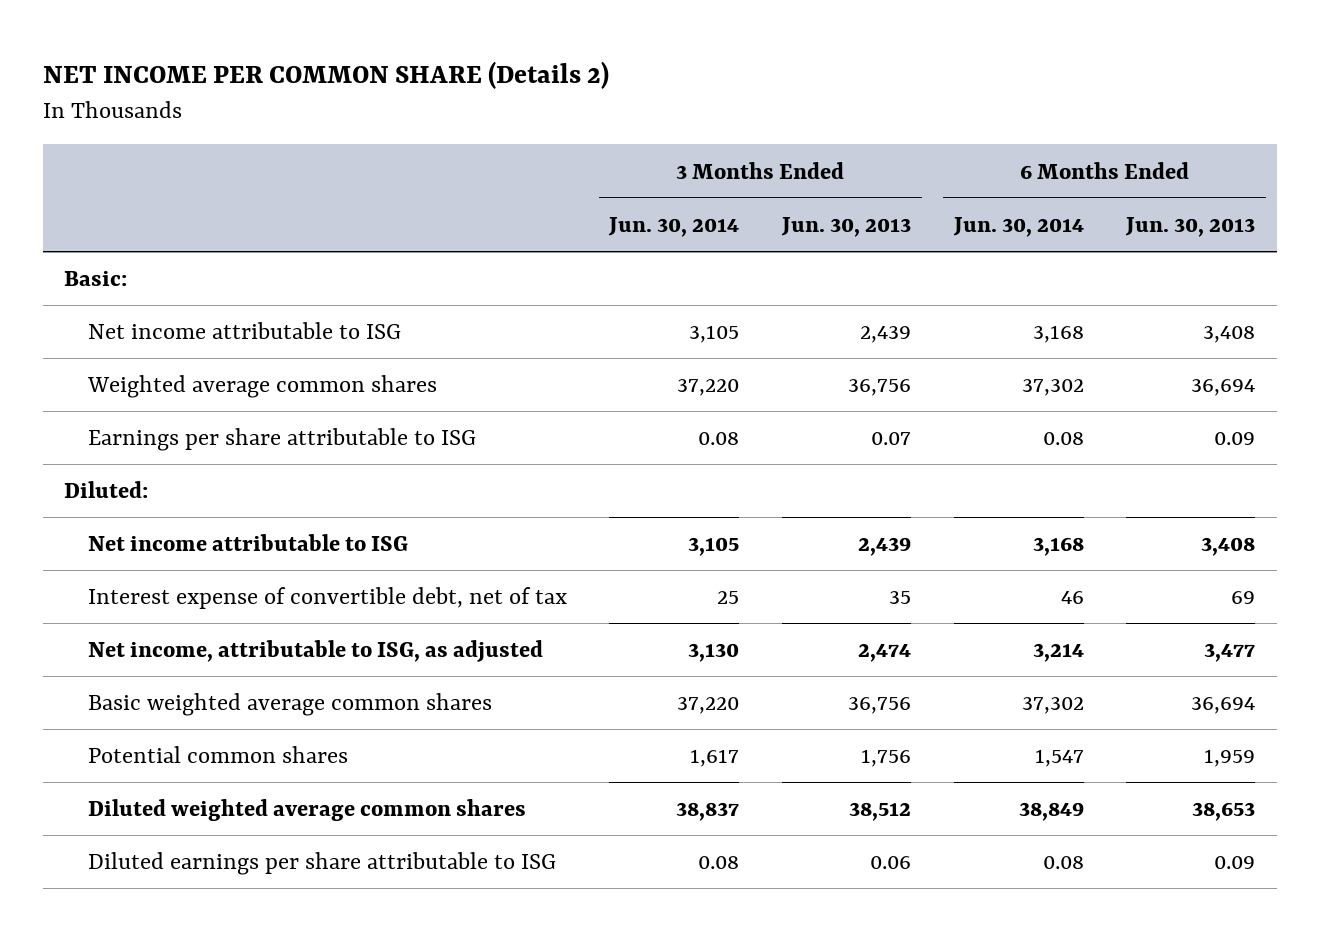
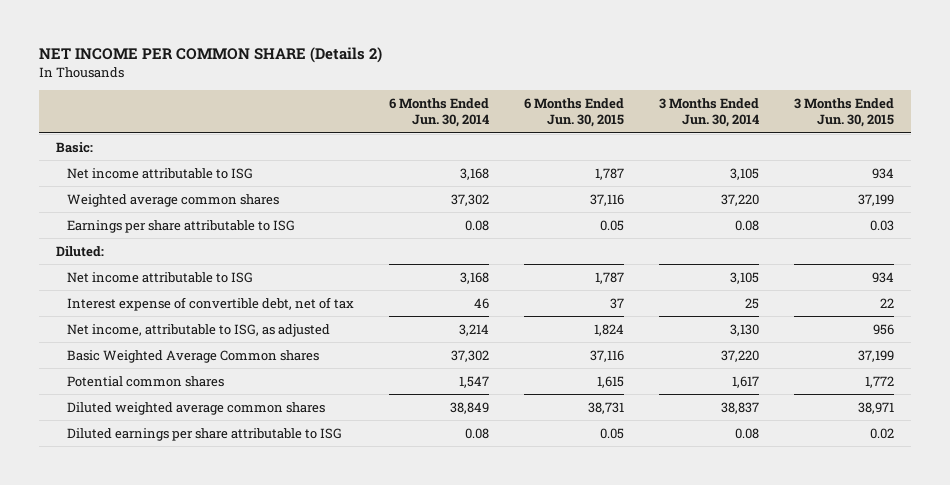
[781,216,912,237] Jun. 30, 2013 -> none
[1125,216,1256,237] Jun. 30, 2013 -> none
none -> [523,98,624,128] 6 Months Ended Jun. 30, 2015
none -> [793,98,894,128] 3 Months Ended Jun. 30, 2015
[87,693,492,717] Basic weighted average common shares -> [67,349,320,363] Basic Weighted Average Common shares

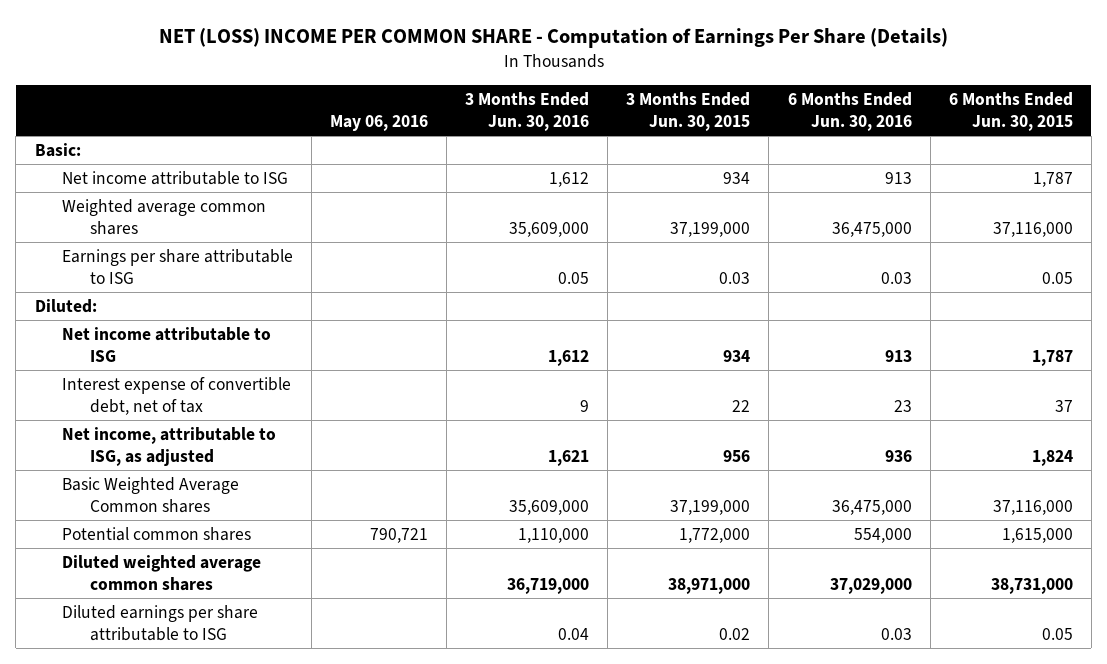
[39,47,383,64] NET INCOME PER COMMON SHARE (Details 2) -> [158,28,948,49] NET (LOSS) INCOME PER COMMON SHARE - Computation of Earnings Per Share (Details)
[389,98,490,128] 6 Months Ended Jun. 30, 2014 -> none
[658,98,759,128] 3 Months Ended Jun. 30, 2014 -> none
none -> [330,114,429,131] May 06, 2016
none -> [465,92,590,131] 3 Months Ended Jun. 30, 2016
none -> [787,92,912,131] 6 Months Ended Jun. 30, 2016
[589,193,624,206] 37,116 -> [992,221,1073,237] 37,116,000
[857,193,894,206] 37,199 -> [670,221,751,237] 37,199,000
[589,349,624,362] 37,116 -> [992,499,1073,515] 37,116,000
[857,349,894,362] 37,199 -> [670,499,751,515] 37,199,000
[596,375,624,388] 1,615 -> [1001,528,1073,544] 1,615,000
[864,375,894,388] 1,772 -> [679,528,751,544] 1,772,000
[587,401,624,414] 38,731 -> [990,577,1073,594] 38,731,000
[857,401,894,414] 38,971 -> [668,577,751,594] 38,971,000

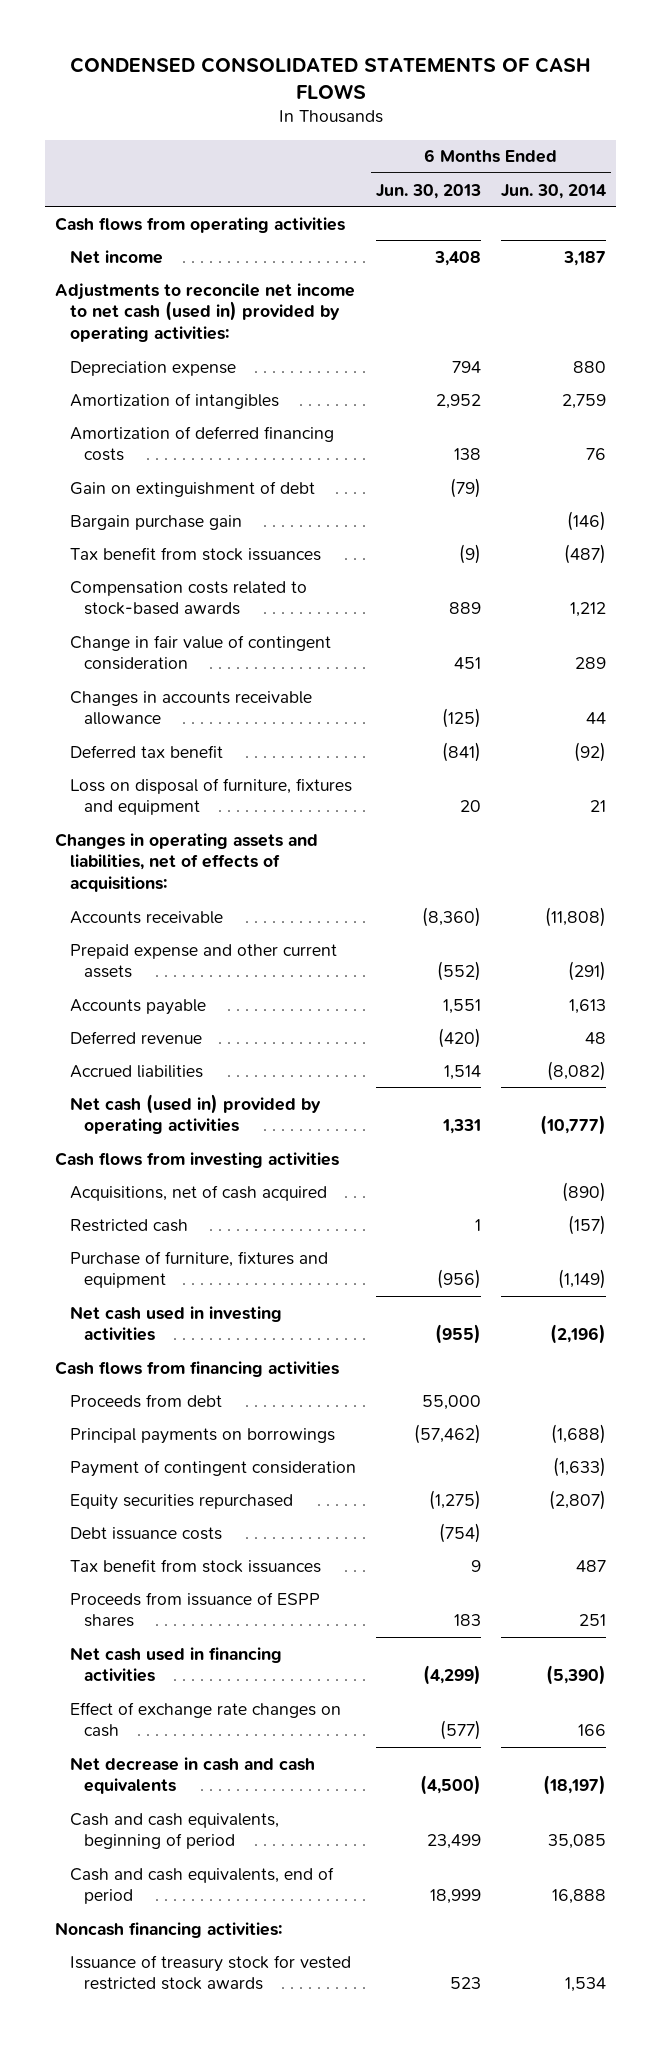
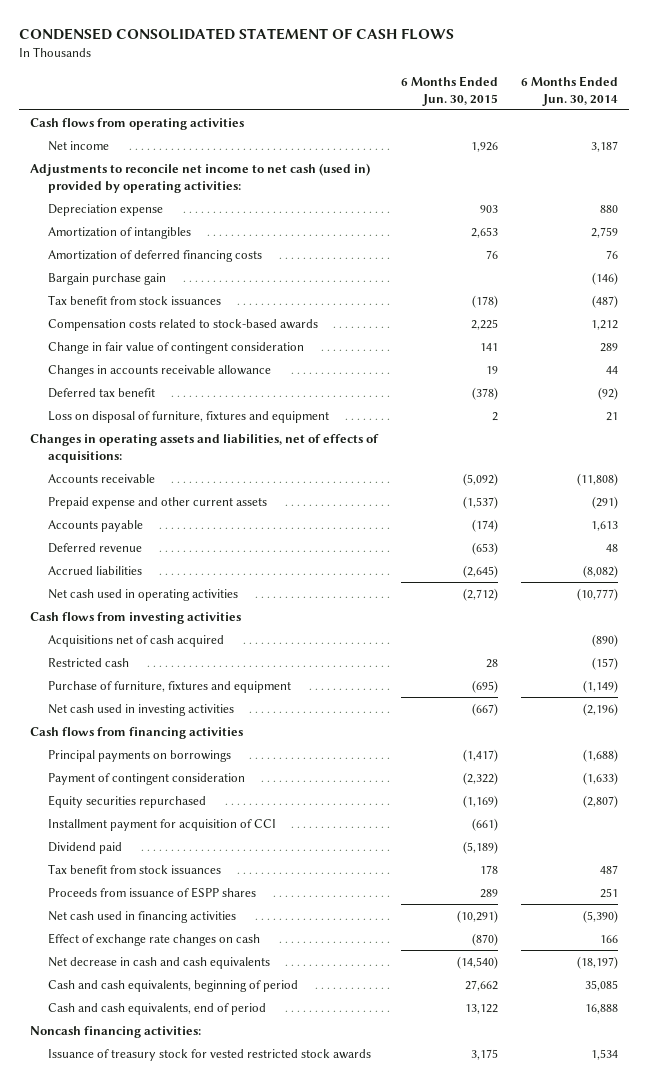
[69,57,591,99] CONDENSED CONSOLIDATED STATEMENTS OF CASH FLOWS -> [18,28,454,41] CONDENSED CONSOLIDATED STATEMENT OF CASH FLOWS
[376,183,482,199] Jun. 30, 2013 -> none
none -> [401,75,499,106] 6 Months Ended Jun. 30, 2015
[69,480,315,497] Gain on extinguishment of debt -> none
[69,1093,321,1135] Net cash (used in) provided by operating activities -> [48,588,239,601] Net cash used in operating activities
[69,1184,327,1201] Acquisitions, net of cash acquired -> [48,634,225,647] Acquisitions net of cash acquired
[69,1393,222,1408] Proceeds from debt -> none
[69,1526,222,1540] Debt issuance costs -> none
none -> [48,818,277,831] Installment payment for acquisition of CCI
none -> [48,841,123,854] Dividend paid

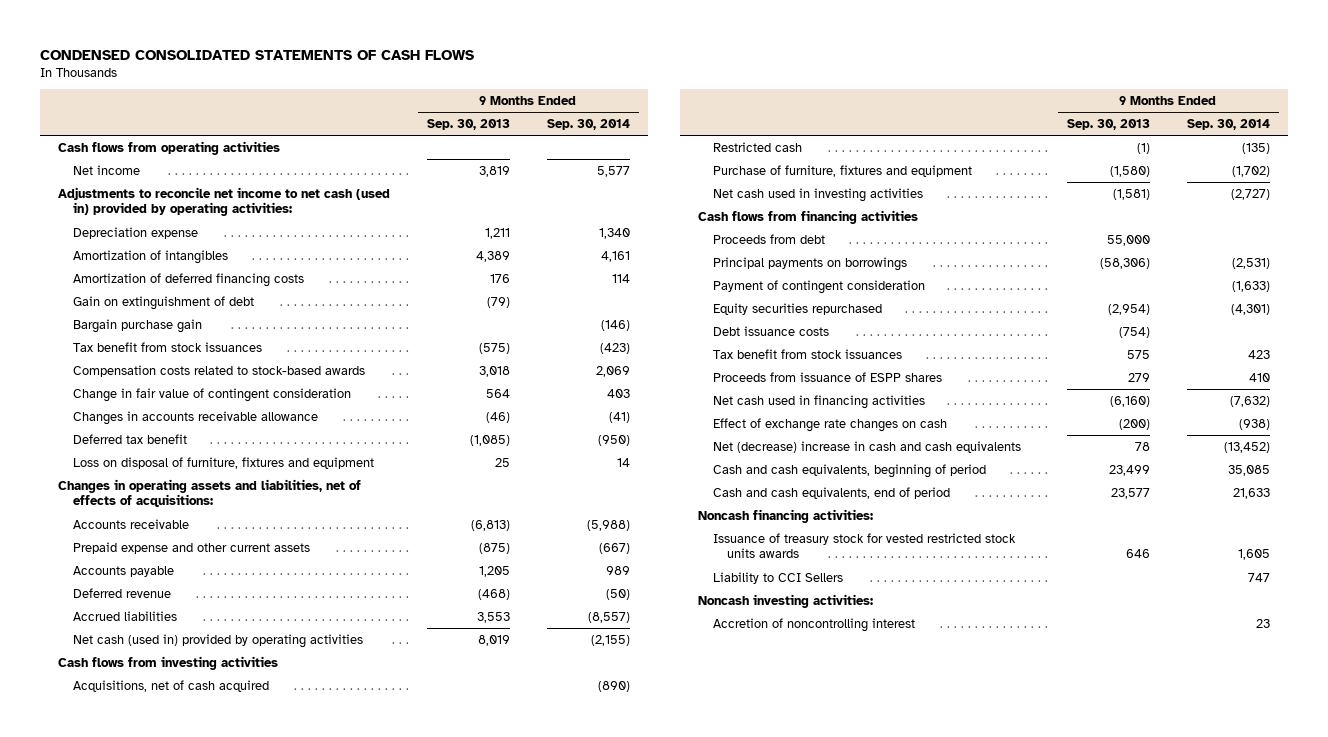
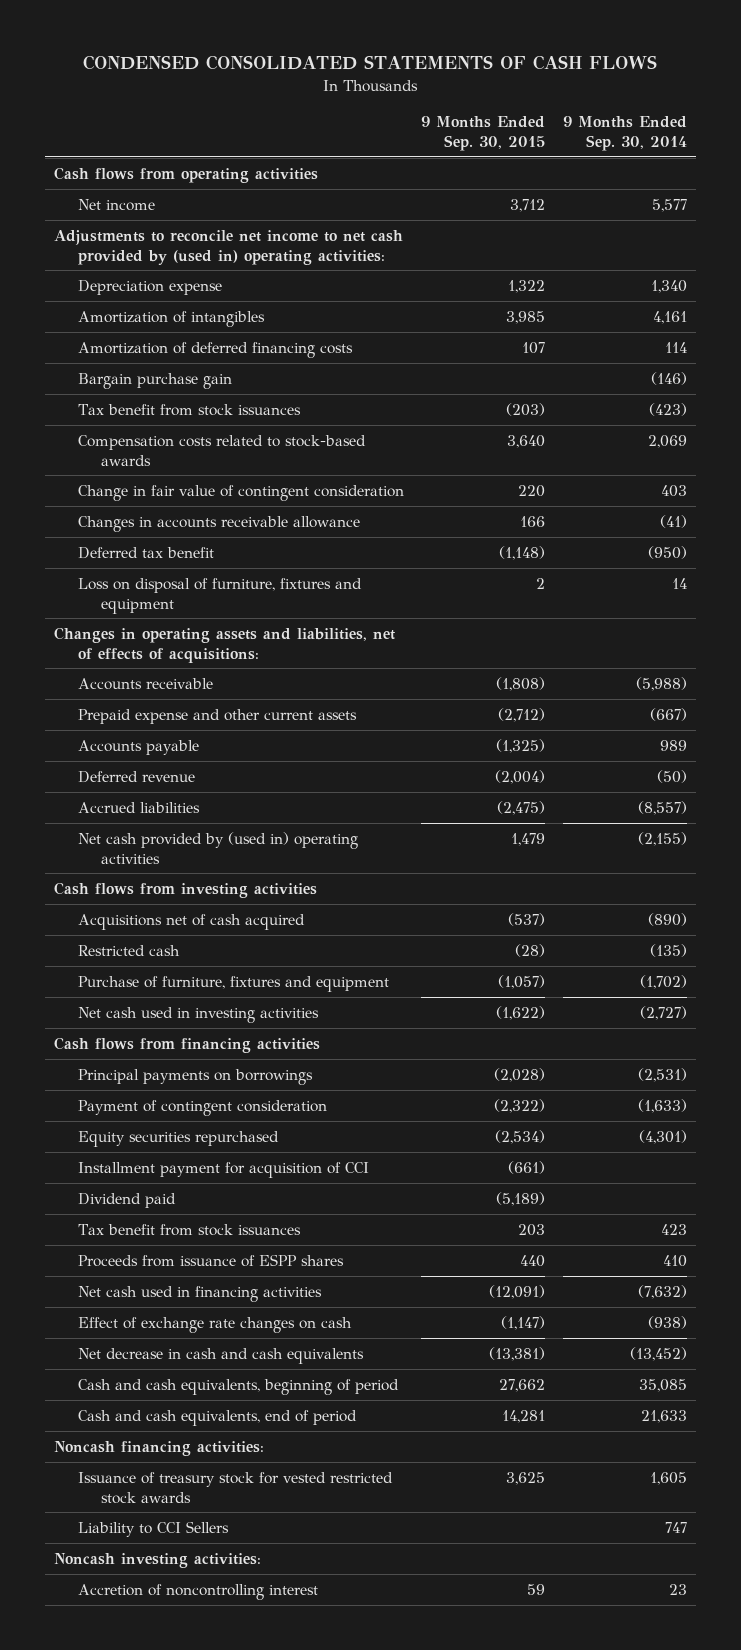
[427,119,511,131] Sep. 30, 2013 -> none
none -> [421,116,546,151] 9 Months Ended Sep. 30, 2015
[58,186,391,217] Adjustments to reconcile net income to net cash (used in) provided by operating activities: -> [53,229,403,265] Adjustments to reconcile net income to net cash provided by (used in) operating activities:
[72,295,254,310] Gain on extinguishment of debt -> none
[72,633,363,648] Net cash (used in) provided by operating activities -> [77,831,358,864] Net cash provided by (used in) operating activities
[72,679,269,692] Acquisitions, net of cash acquired -> [77,913,305,930] Acquisitions net of cash acquired
[712,233,825,244] Proceeds from debt -> none
[712,325,829,336] Debt issuance costs -> none
none -> [77,1161,369,1178] Installment payment for acquisition of CCI
none -> [77,1192,176,1208] Dividend paid
[712,440,1021,453] Net (decrease) increase in cash and cash equivalents -> [77,1347,364,1364] Net decrease in cash and cash equivalents
[712,532,1016,559] Issuance of treasury stock for vested restricted stock units awards -> [77,1471,393,1504] Issuance of treasury stock for vested restricted stock awards

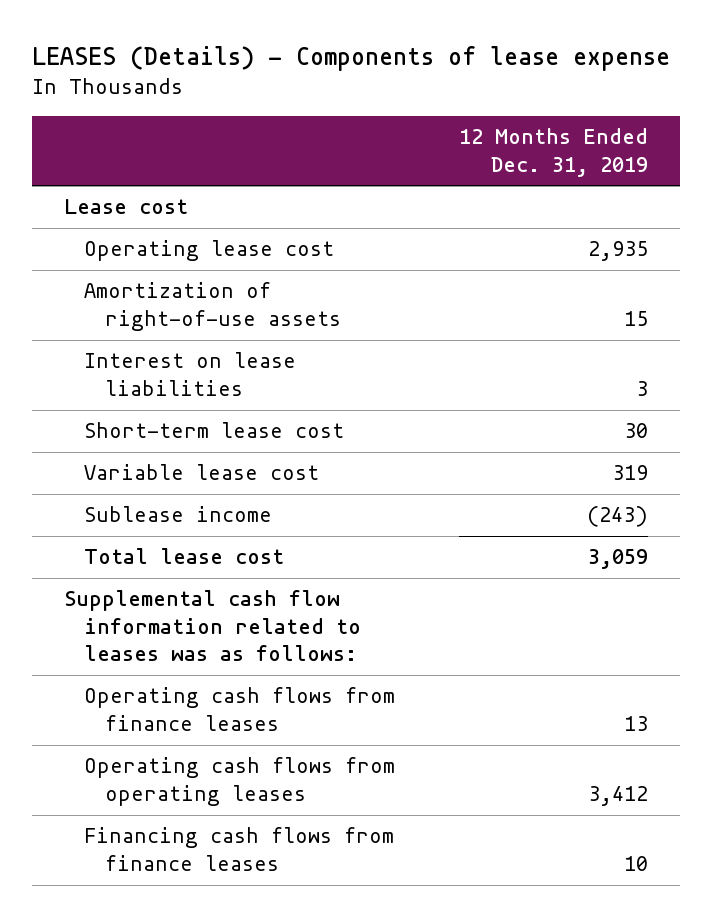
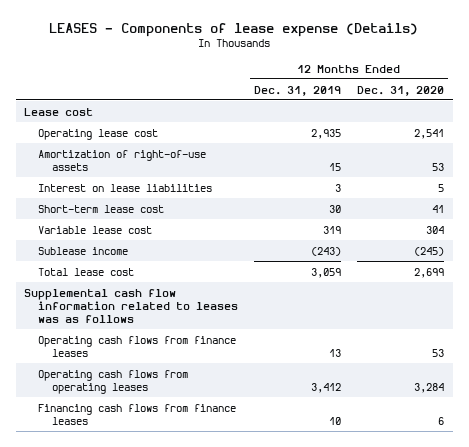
[32,46,671,72] LEASES (Details) - Components of lease expense -> [49,22,419,37] LEASES - Components of lease expense (Details)
none -> [357,85,445,96] Dec. 31, 2020
[63,590,362,662] Supplemental cash flow information related to leases was as follows: -> [24,288,239,323] Supplemental cash flow information related to leases was as follows

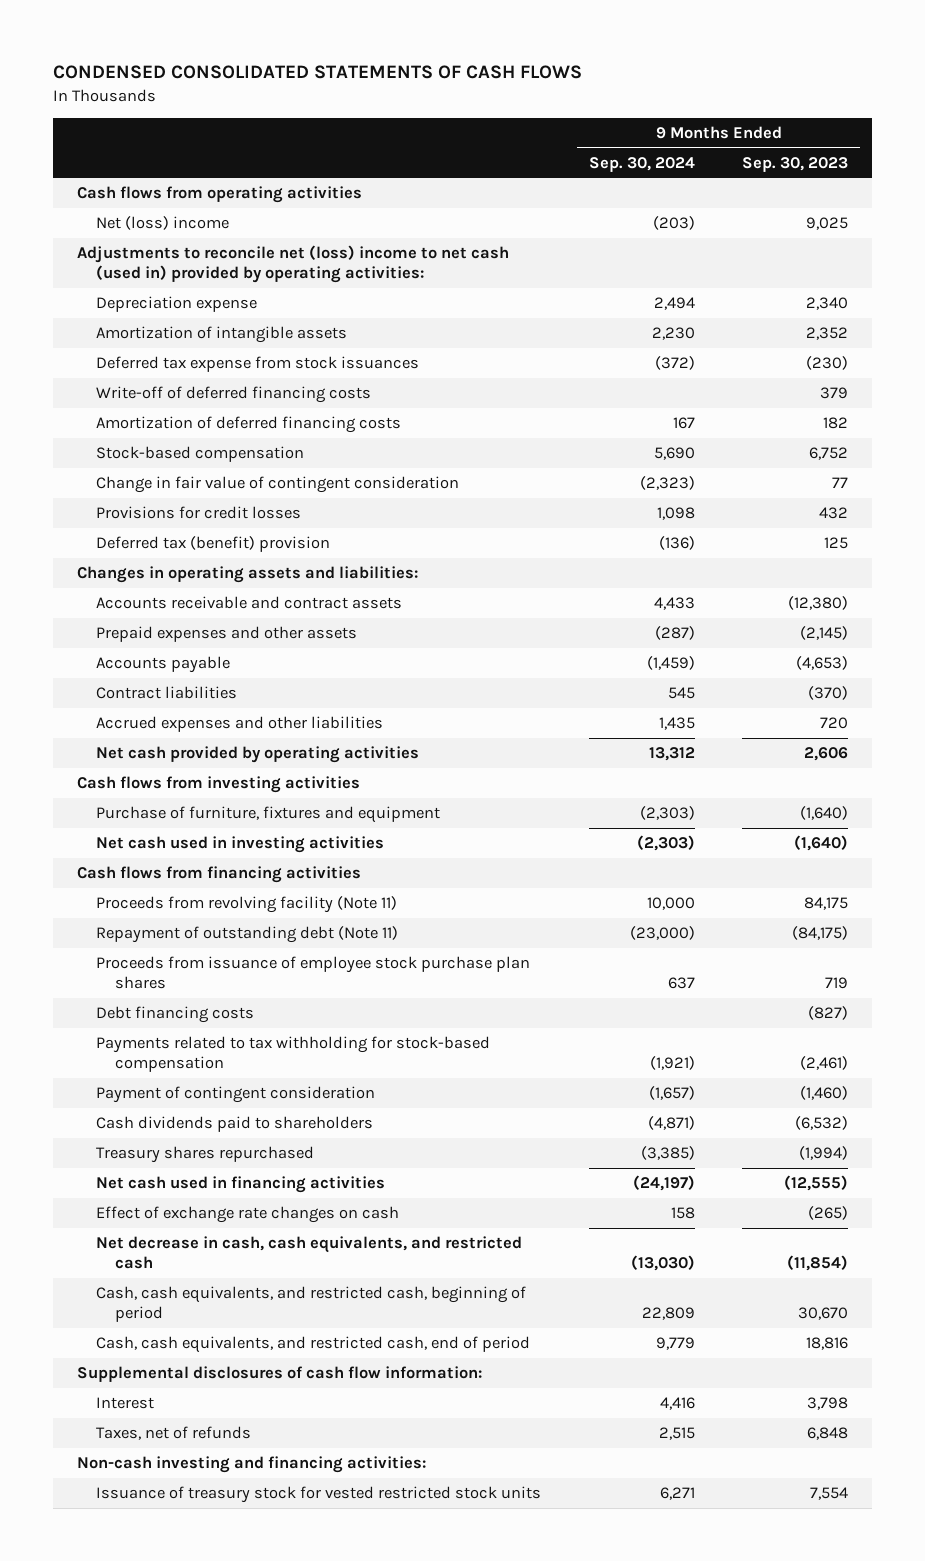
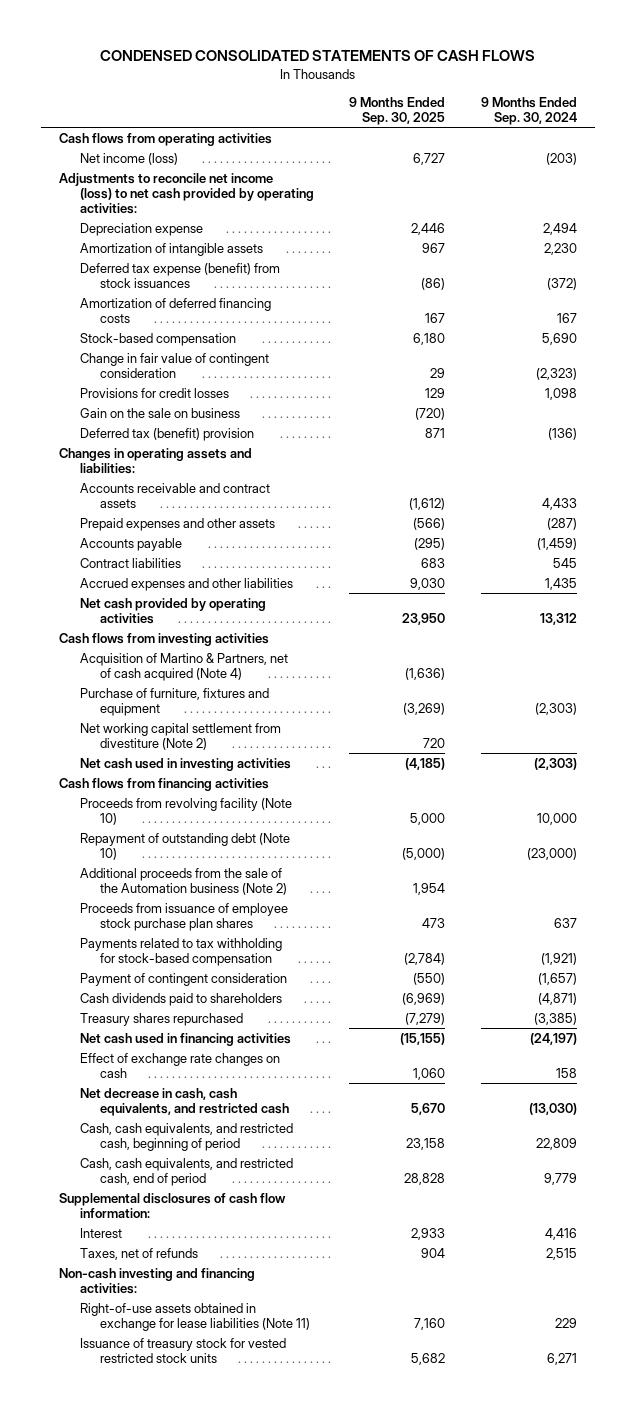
[742,156,849,172] Sep. 30, 2023 -> none
none -> [349,96,446,126] 9 Months Ended Sep. 30, 2025
[95,216,229,231] Net (loss) income -> [79,152,178,165] Net income (loss)
[76,245,509,284] Adjustments to reconcile net (loss) income to net cash (used in) provided by operating activities: -> [58,172,314,215] Adjustments to reconcile net income (loss) to net cash provided by operating activities:
[95,386,371,404] Write-off of deferred financing costs -> none
[95,356,419,373] Deferred tax expense from stock issuances -> [79,262,280,289] Deferred tax expense (benefit) from stock issuances
none -> [79,407,240,418] Gain on the sale on business
none -> [79,652,288,682] Acquisition of Martino & Partners, net of cash acquired (Note 4)
none -> [79,722,281,751] Net working capital settlement from divestiture (Note 2)
[95,896,397,914] Proceeds from revolving facility (Note 11) -> [79,797,292,826] Proceeds from revolving facility (Note 10)
[95,926,398,944] Repayment of outstanding debt (Note 11) -> [79,832,290,861] Repayment of outstanding debt (Note 10)
none -> [79,867,288,896] Additional proceeds from the sale of the Automation business (Note 2)
[95,1006,254,1024] Debt financing costs -> none
none -> [79,1302,311,1332] Right-of-use assets obtained in exchange for lease liabilities (Note 11)

